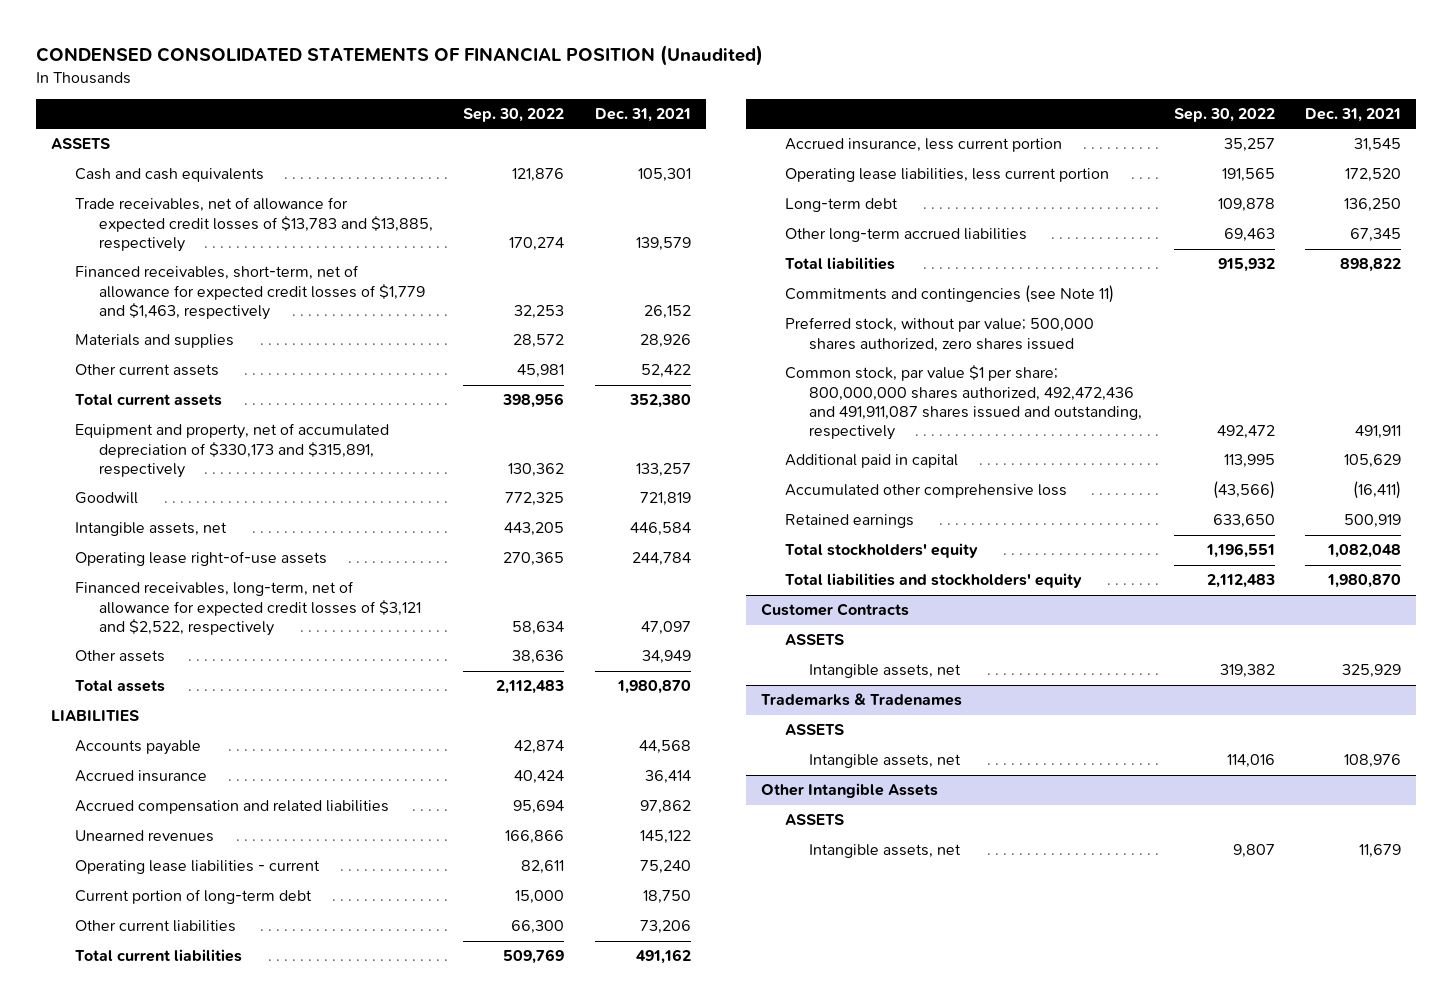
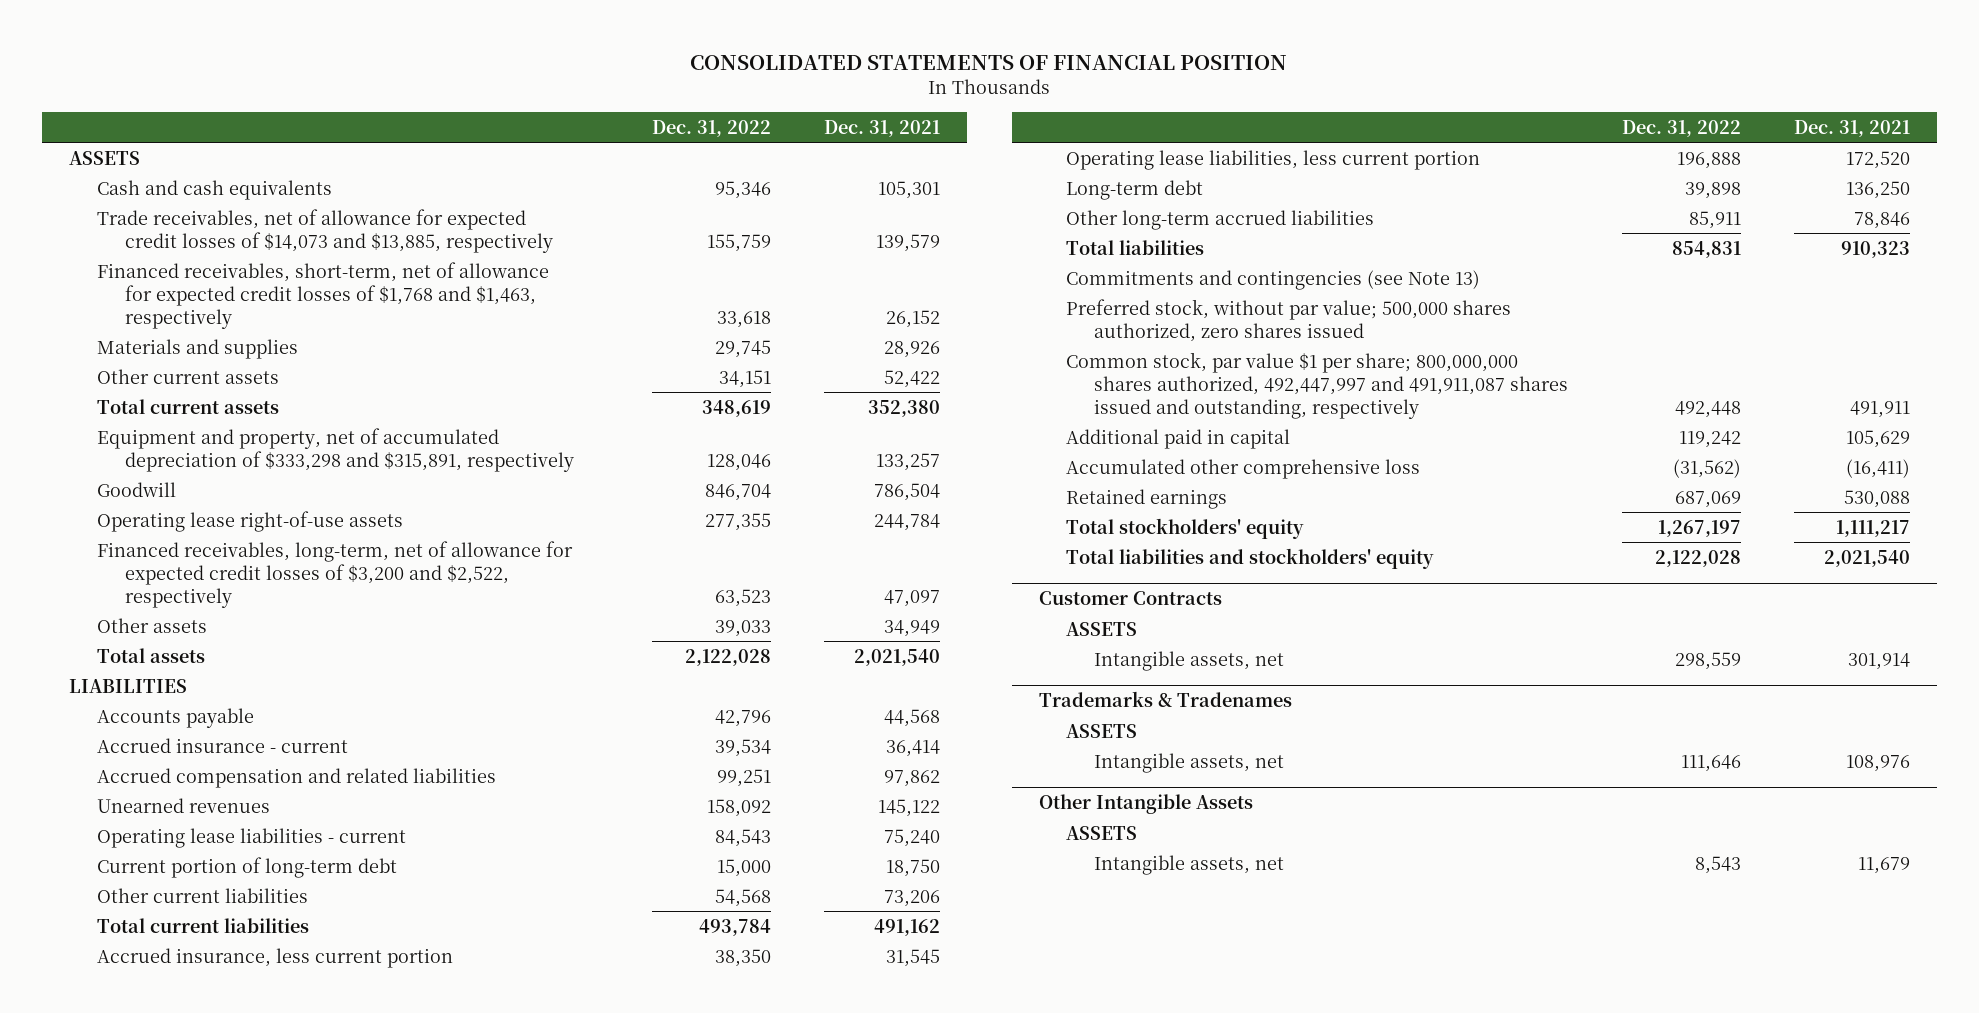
[35,44,763,66] CONDENSED CONSOLIDATED STATEMENTS OF FINANCIAL POSITION (Unaudited) -> [690,55,1288,71] CONSOLIDATED STATEMENTS OF FINANCIAL POSITION
[463,108,565,123] Sep. 30, 2022 -> none
none -> [651,119,771,137] Dec. 31, 2022
[75,197,434,252] Trade receivables, net of allowance for expected credit losses of $13,783 and $13,885, respectively -> [96,208,553,253] Trade receivables, net of allowance for expected credit losses of $14,073 and $13,885, respectively
[75,265,426,320] Financed receivables, short-term, net of allowance for expected credit losses of $1,779 and $1,463, respectively -> [96,261,549,329] Financed receivables, short-term, net of allowance for expected credit losses of $1,768 and $1,463, respectively
[75,522,228,537] Intangible assets, net -> none
[75,423,390,478] Equipment and property, net of accumulated depreciation of $330,173 and $315,891, respectively -> [96,427,574,472] Equipment and property, net of accumulated depreciation of $333,298 and $315,891, respectively
[639,492,691,507] 721,819 -> [874,482,941,501] 786,504
[75,581,422,636] Financed receivables, long-term, net of allowance for expected credit losses of $3,121 and $2,522, respectively -> [96,540,573,608] Financed receivables, long-term, net of allowance for expected credit losses of $3,200 and $2,522, respectively
[616,680,691,695] 1,980,870 -> [854,648,941,666] 2,021,540
[75,770,208,783] Accrued insurance -> [96,737,348,753] Accrued insurance - current
[1350,228,1402,243] 67,345 -> [1853,211,1910,229] 78,846
[1340,258,1402,273] 898,822 -> [1840,240,1910,258] 910,323
[785,285,1115,304] Commitments and contingencies (see Note 11) -> [1066,269,1481,290] Commitments and contingencies (see Note 13)
[785,365,1143,440] Common stock, par value $1 per share; 800,000,000 shares authorized, 492,472,436 and 491,911,087 shares issued and outstanding, respectively -> [1066,351,1569,419] Common stock, par value $1 per share; 800,000,000 shares authorized, 492,447,997 and 491,911,087 shares issued and outstanding, respectively
[1344,514,1402,529] 500,919 -> [1843,489,1910,508] 530,088
[1327,544,1402,559] 1,082,048 -> [1835,519,1910,537] 1,111,217
[1327,574,1402,589] 1,980,870 -> [1823,549,1910,567] 2,021,540
[1342,664,1402,679] 325,929 -> [1847,652,1910,670] 301,914

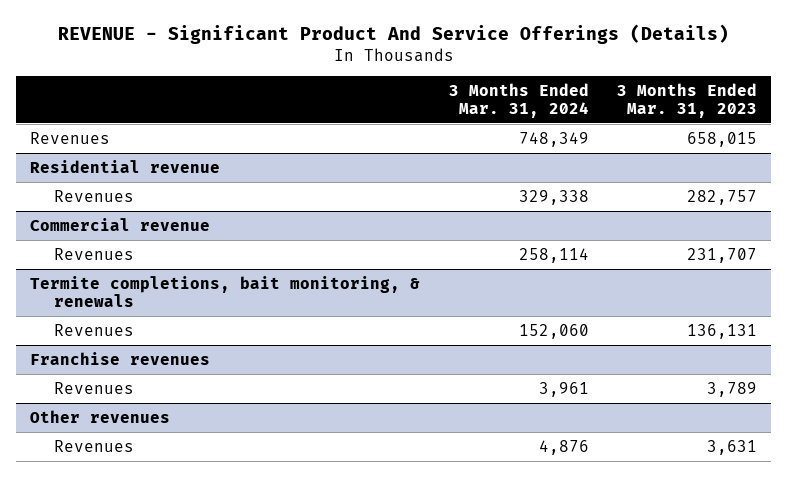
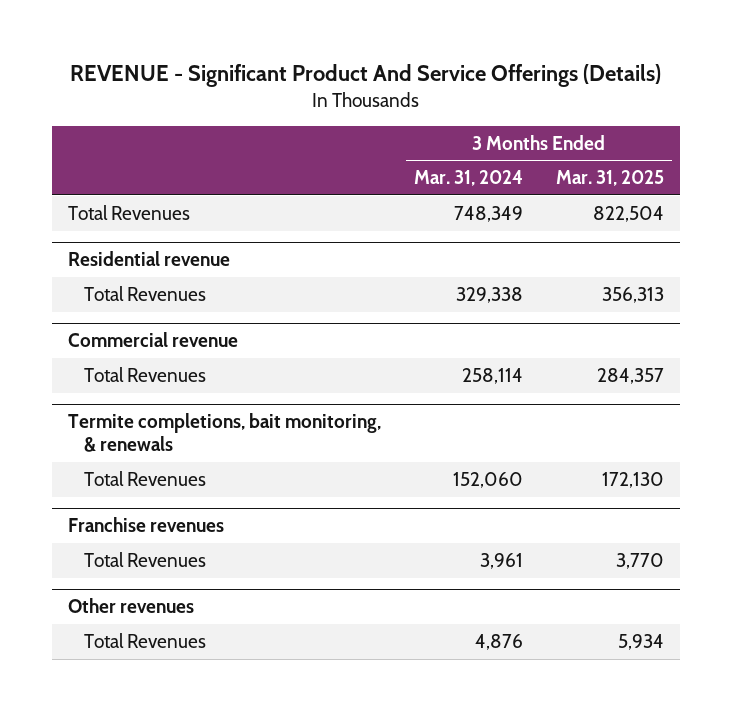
[617,82,758,118] 3 Months Ended Mar. 31, 2023 -> none
none -> [555,170,664,187] Mar. 31, 2025
[30,131,111,144] Revenues -> [68,204,191,220] Total Revenues
[54,189,135,202] Revenues -> [83,285,206,301] Total Revenues
[54,247,135,260] Revenues -> [83,366,206,382] Total Revenues
[54,323,135,336] Revenues -> [83,470,206,486] Total Revenues
[54,381,135,394] Revenues -> [83,551,206,567] Total Revenues
[54,439,135,452] Revenues -> [83,632,206,648] Total Revenues

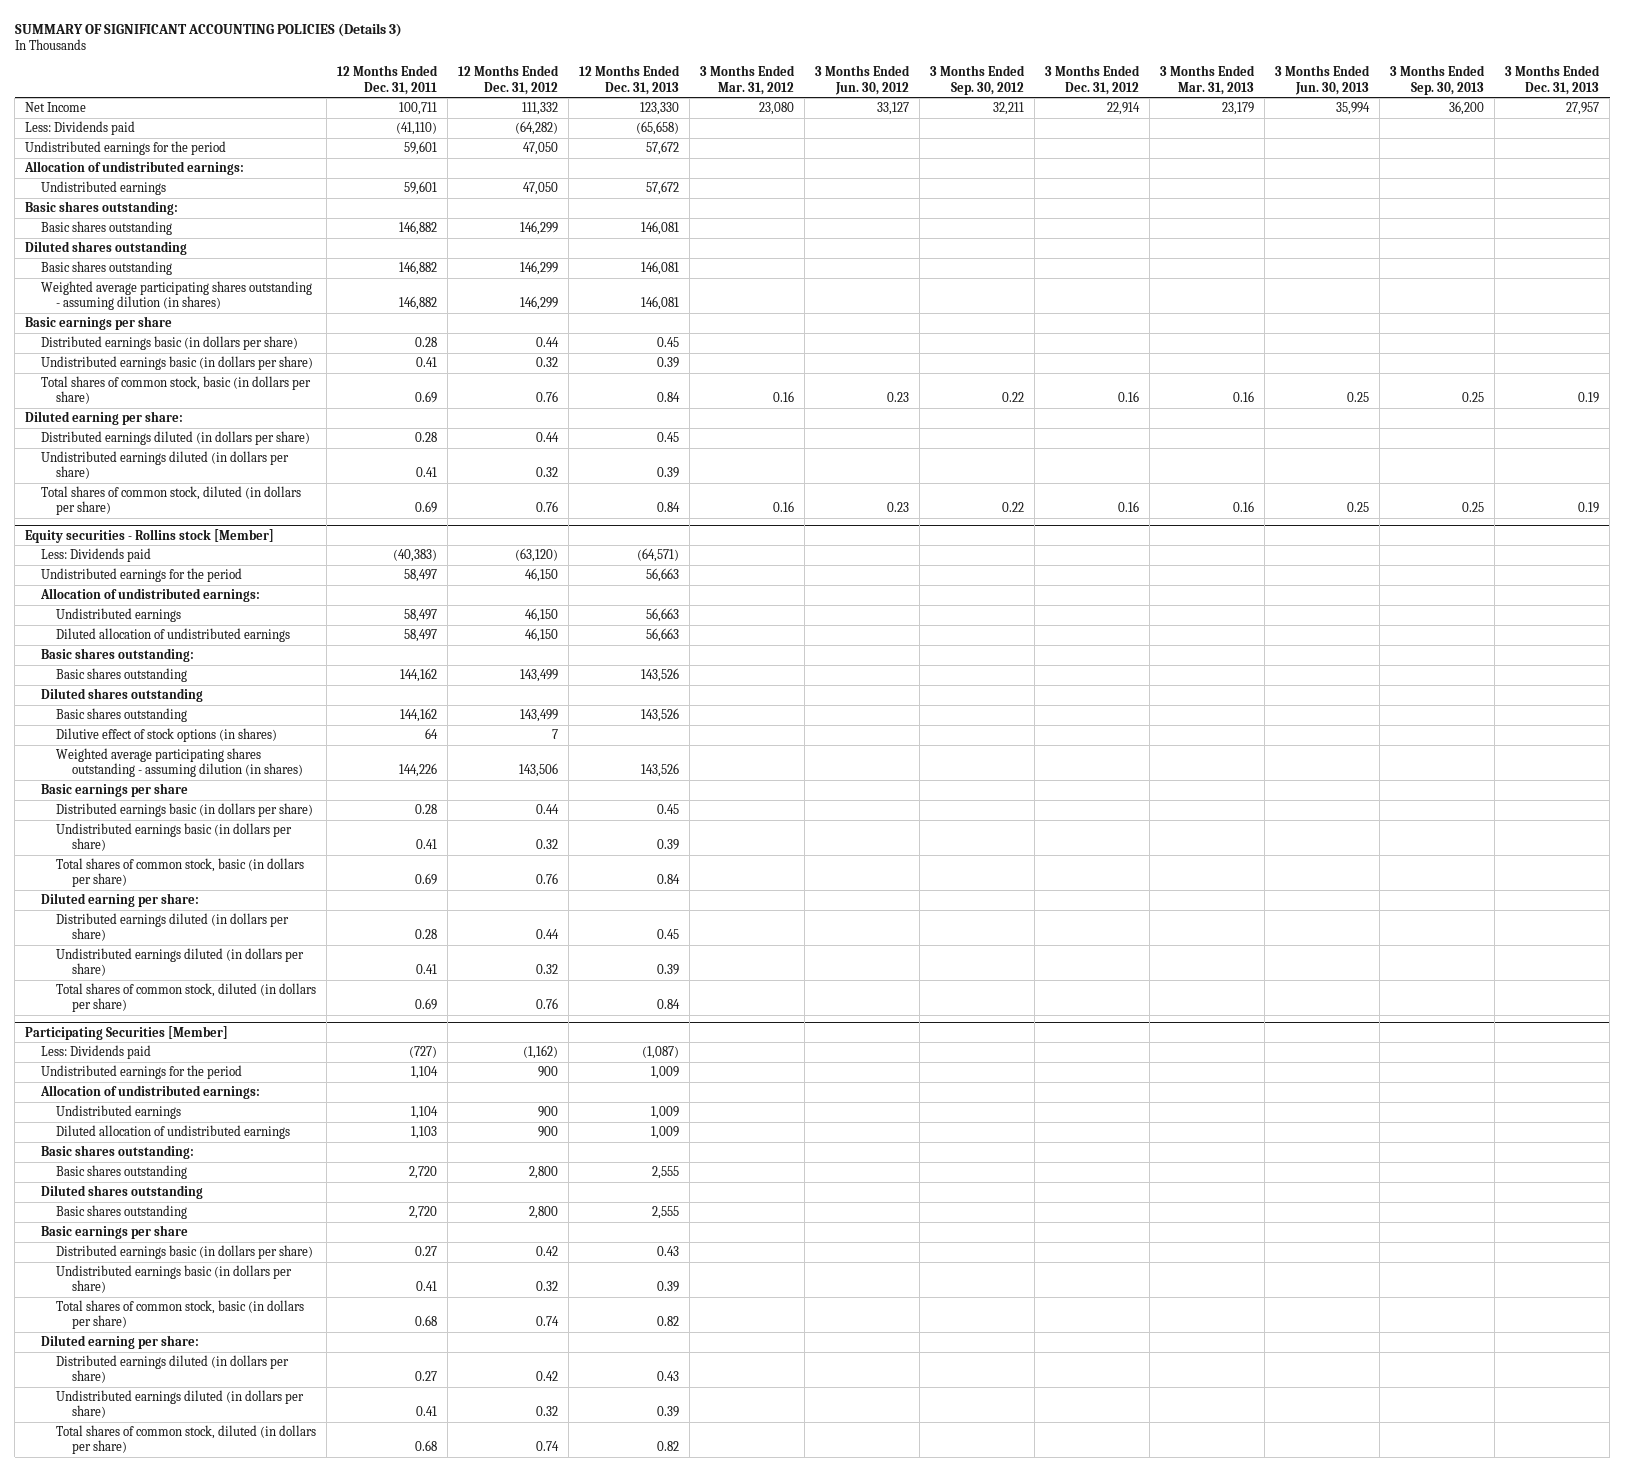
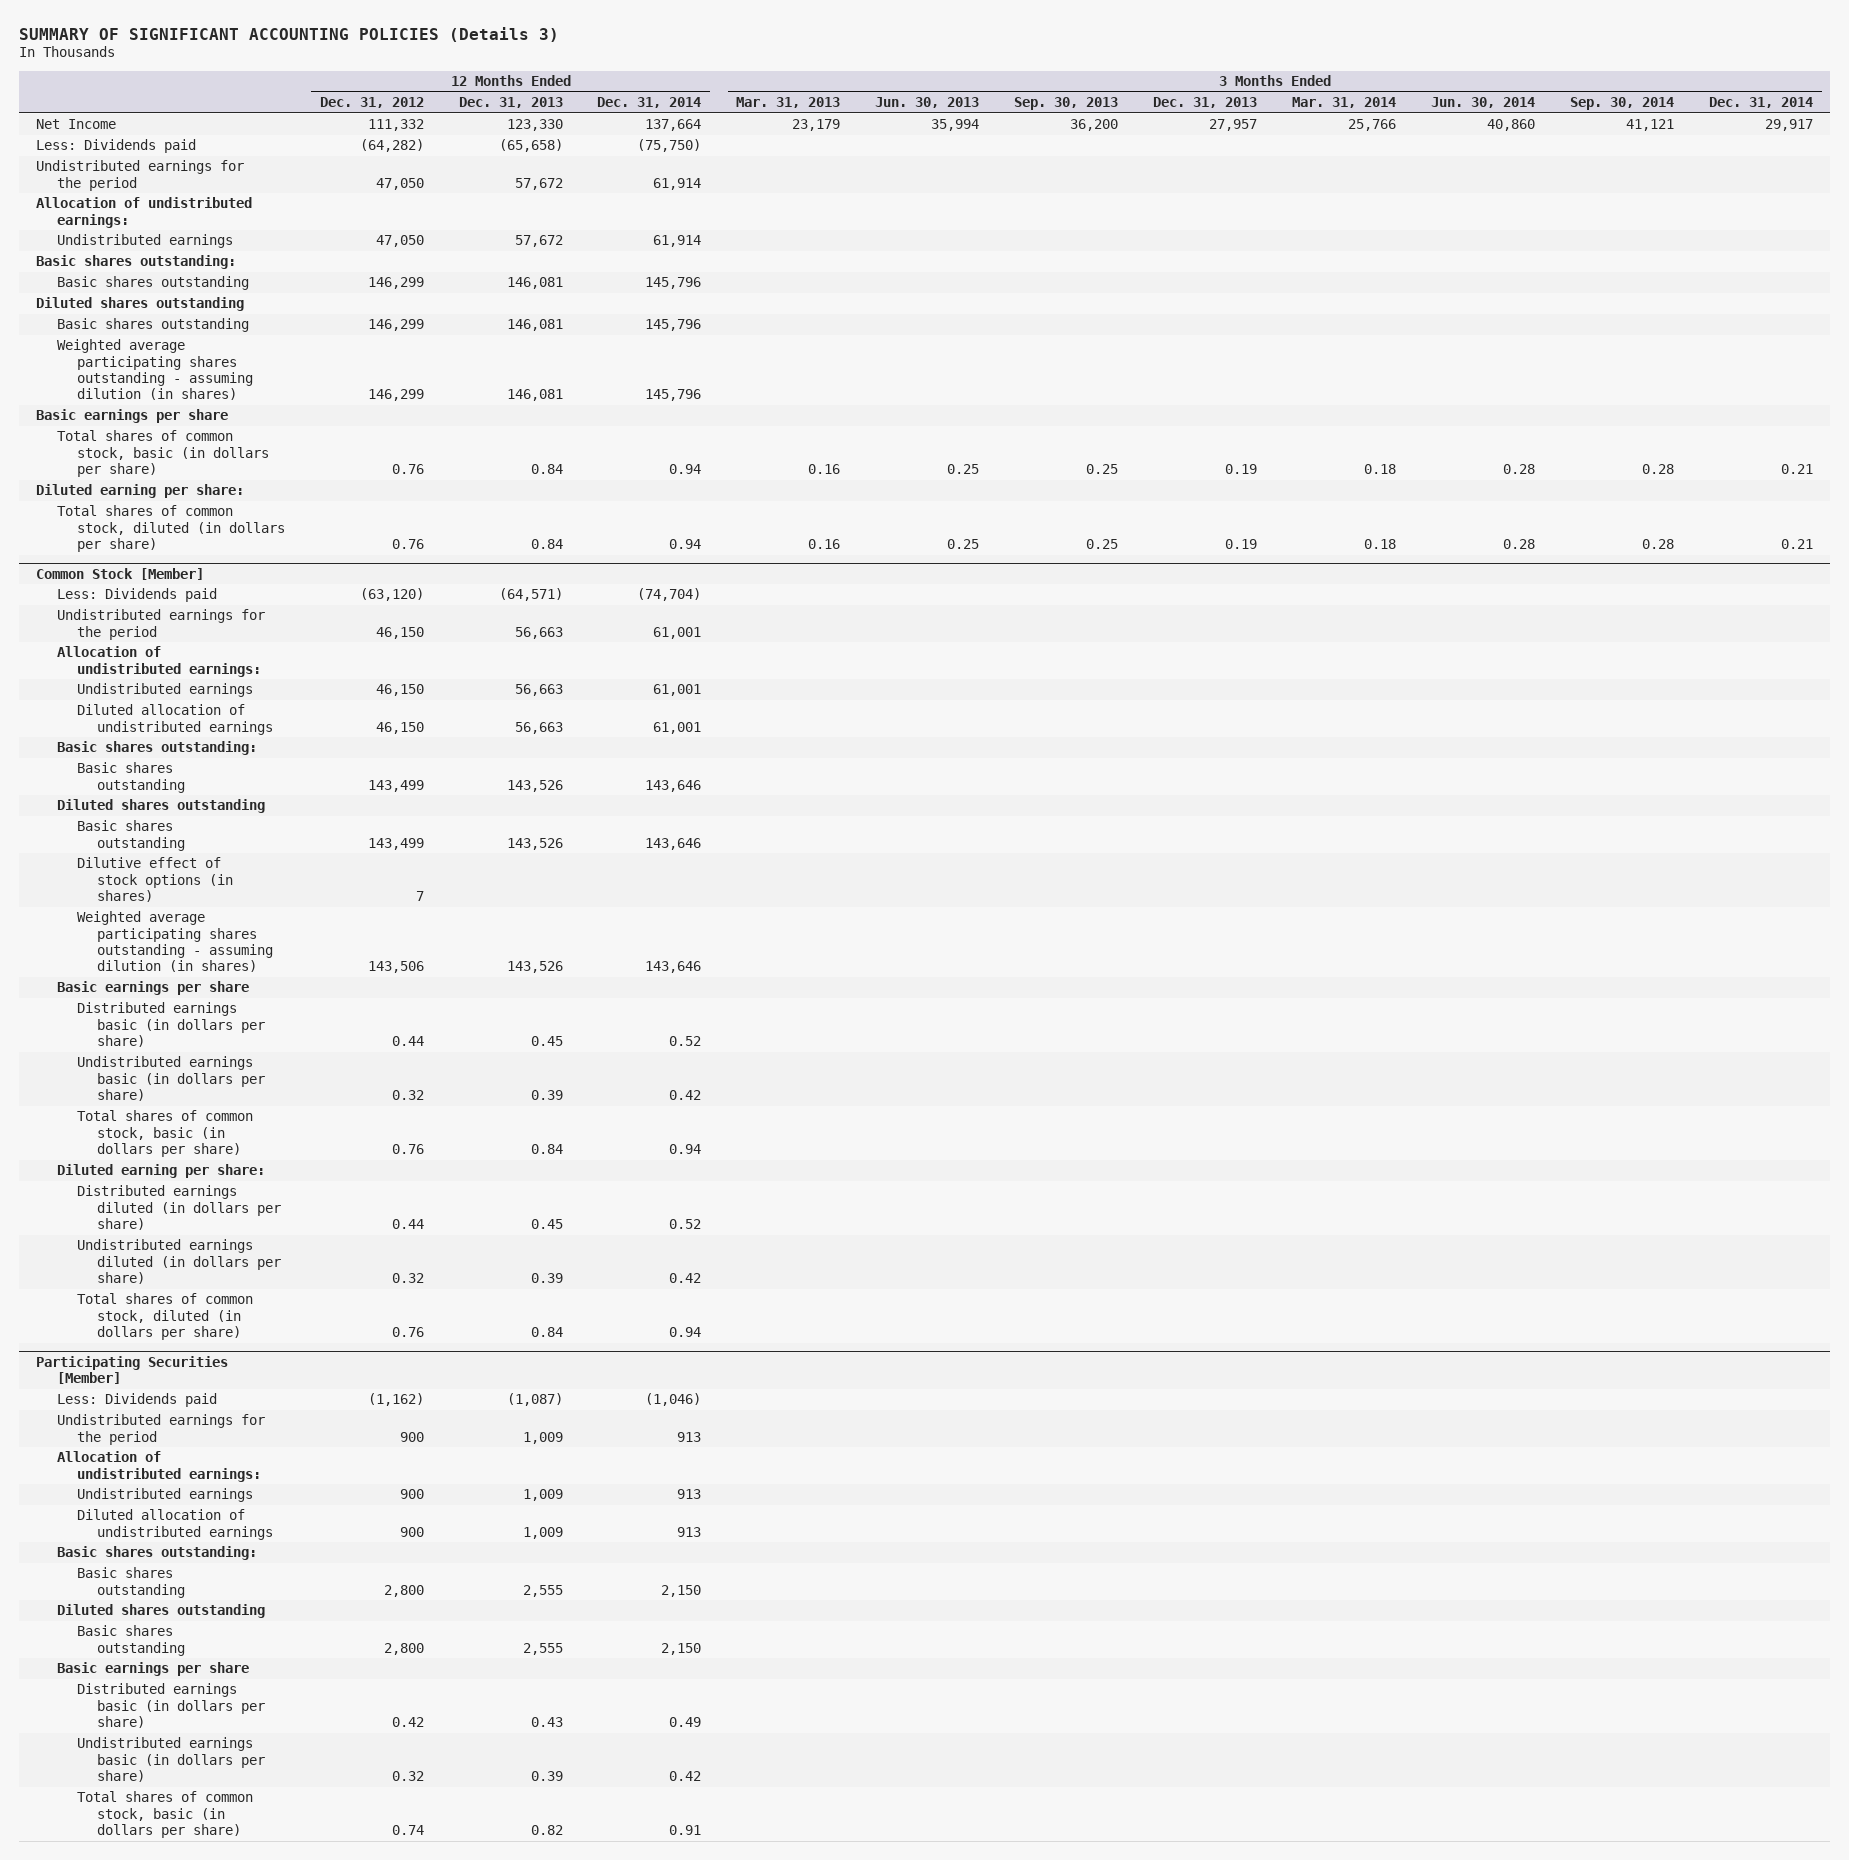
[337,65,439,95] 12 Months Ended Dec. 31, 2011 -> none
[700,65,796,95] 3 Months Ended Mar. 31, 2012 -> none
[815,65,911,95] 3 Months Ended Jun. 30, 2012 -> none
[930,65,1026,95] 3 Months Ended Sep. 30, 2012 -> none
[1045,65,1141,95] 3 Months Ended Dec. 31, 2012 -> none
none -> [597,96,702,108] Dec. 31, 2014
none -> [1292,96,1397,108] Mar. 31, 2014
none -> [1431,96,1536,108] Jun. 30, 2014
none -> [1570,96,1675,110] Sep. 30, 2014
none -> [1708,96,1813,108] Dec. 31, 2014
[40,335,298,350] Distributed earnings basic (in dollars per share) -> none
[40,355,313,370] Undistributed earnings basic (in dollars per share) -> none
[40,430,310,445] Distributed earnings diluted (in dollars per share) -> none
[40,450,289,480] Undistributed earnings diluted (in dollars per share) -> none
[25,528,275,543] Equity securities - Rollins stock [Member] -> none
none -> [36,567,205,580] Common Stock [Member]
[40,1334,199,1349] Diluted earning per share: -> none
[56,1354,290,1384] Distributed earnings diluted (in dollars per share) -> none
[56,1389,305,1419] Undistributed earnings diluted (in dollars per share) -> none
[56,1424,317,1455] Total shares of common stock, diluted (in dollars per share) -> none

